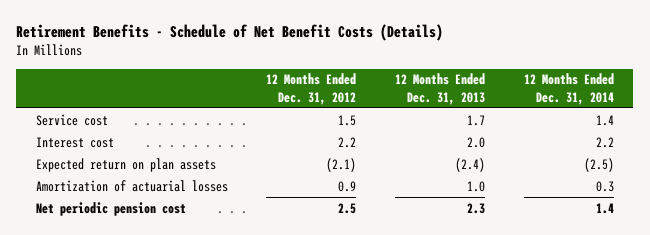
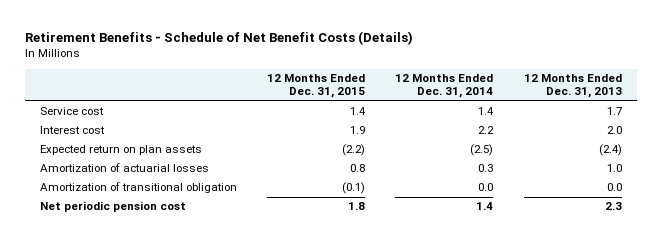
[266,73,357,105] 12 Months Ended Dec. 31, 2012 -> none
none -> [267,74,366,99] 12 Months Ended Dec. 31, 2015
none -> [39,182,237,194] Amortization of transitional obligation

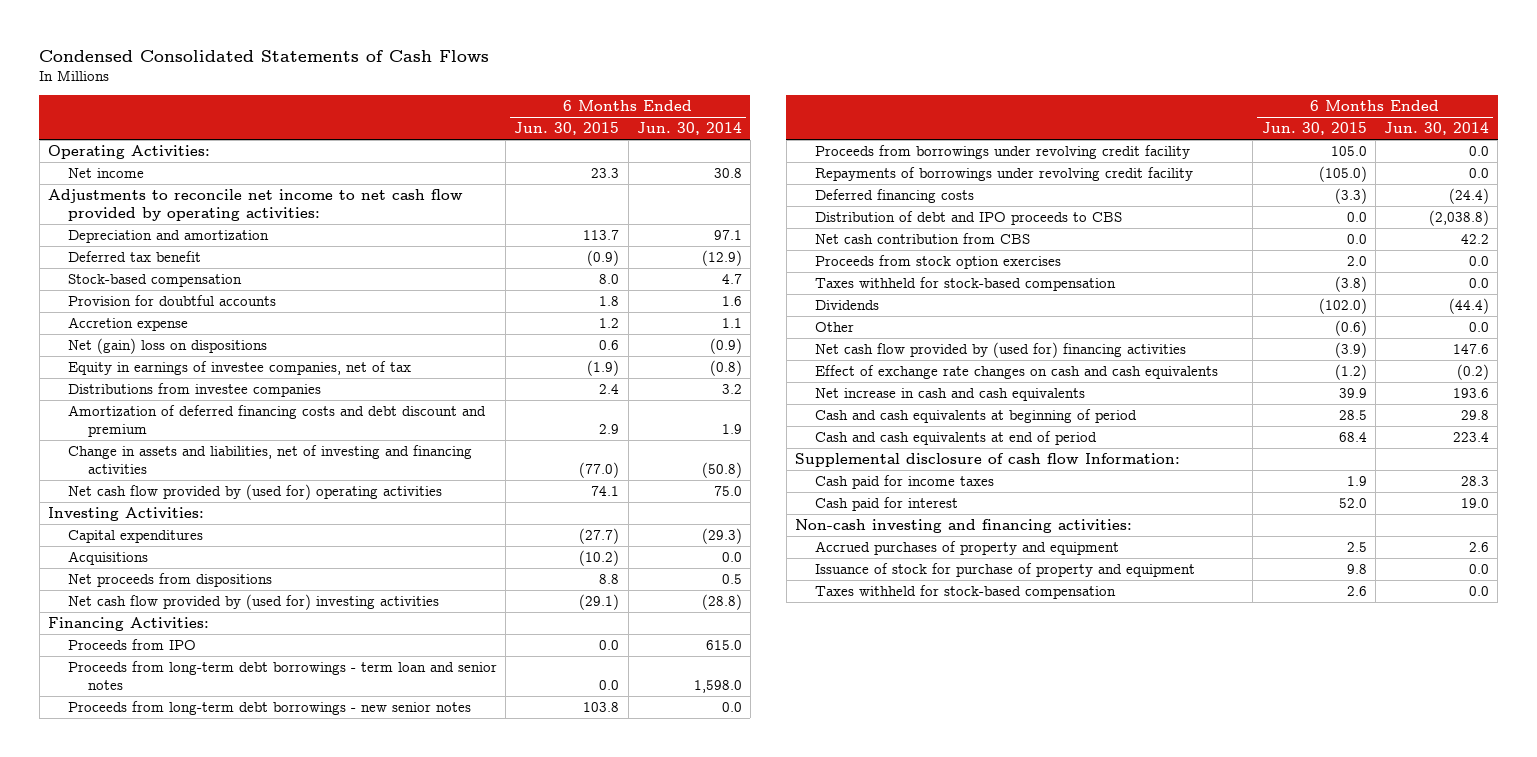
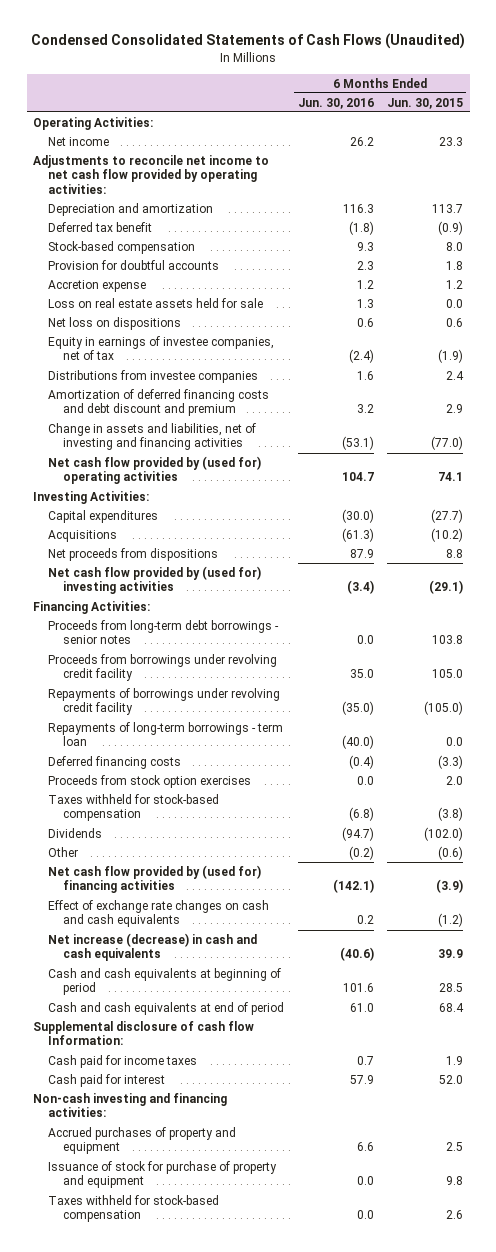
[39,49,490,62] Condensed Consolidated Statements of Cash Flows -> [31,33,466,50] Condensed Consolidated Statements of Cash Flows (Unaudited)
[636,122,742,136] Jun. 30, 2014 -> none
none -> [297,97,374,109] Jun. 30, 2016
none -> [48,297,264,308] Loss on real estate assets held for sale
[68,337,268,354] Net (gain) loss on dispositions -> [48,316,182,330] Net loss on dispositions
[68,638,197,650] Proceeds from IPO -> none
[68,660,498,691] Proceeds from long-term debt borrowings - term loan and senior notes -> none
[68,700,472,715] Proceeds from long-term debt borrowings - new senior notes -> [48,619,280,645] Proceeds from long-term debt borrowings - senior notes
none -> [48,721,284,747] Repayments of long-term borrowings - term loan
[815,210,1123,225] Distribution of debt and IPO proceeds to CBS -> none
[815,232,1031,244] Net cash contribution from CBS -> none
[815,387,1086,401] Net increase in cash and cash equivalents -> [48,932,258,962] Net increase (decrease) in cash and cash equivalents

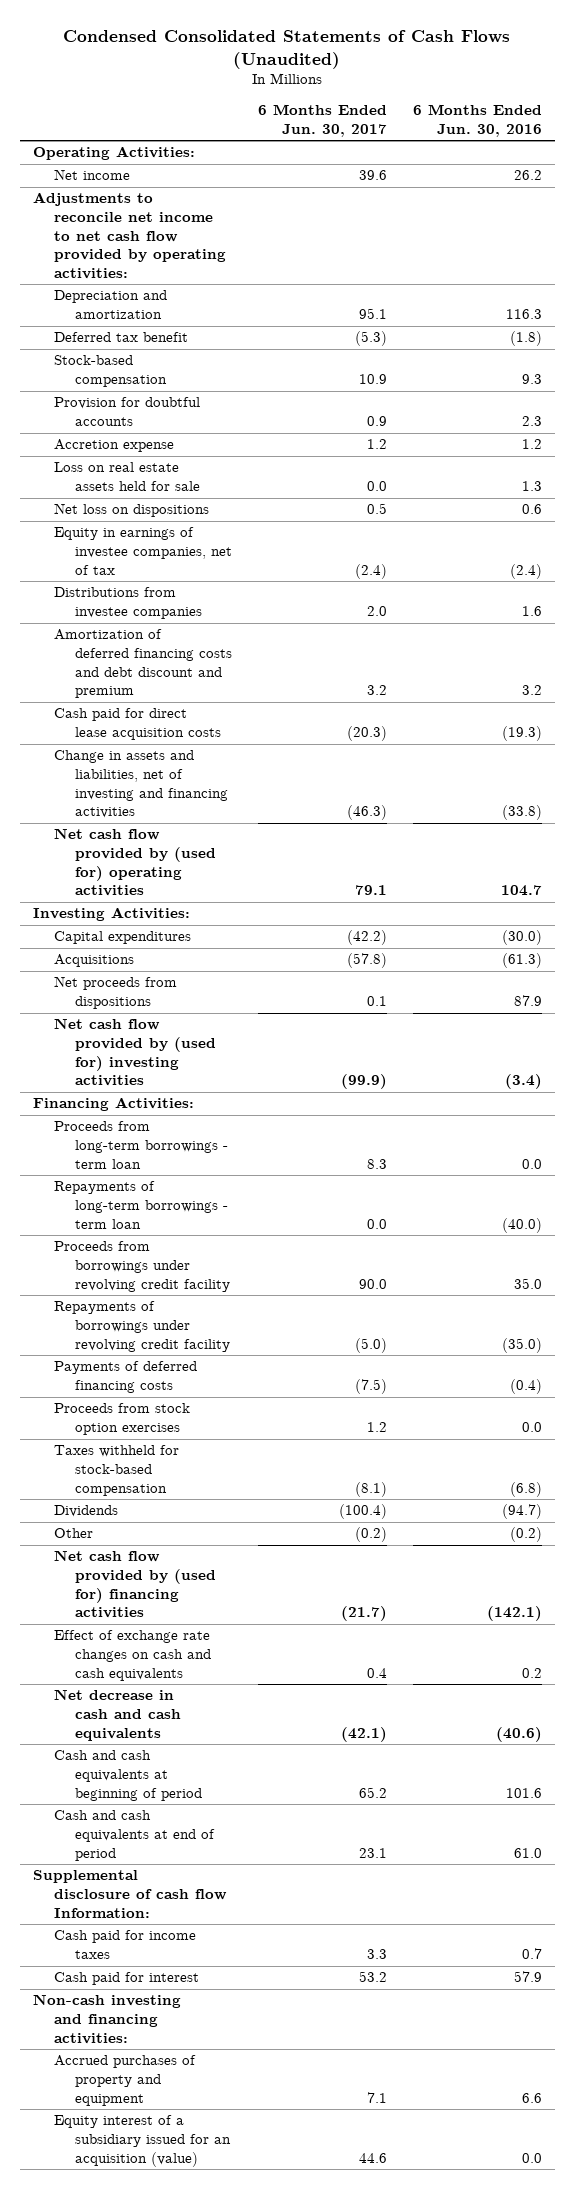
[386,97,463,109] Jun. 30, 2015 -> none
none -> [258,103,388,137] 6 Months Ended Jun. 30, 2017
none -> [54,708,222,741] Cash paid for direct lease acquisition costs
[341,436,374,451] (53.1) -> [502,805,543,821] (33.8)
[48,619,280,645] Proceeds from long-term debt borrowings - senior notes -> [54,1121,229,1169] Proceeds from long-term borrowings - term loan
[48,721,284,747] Repayments of long-term borrowings - term loan -> [54,1181,229,1229] Repayments of long-term borrowings - term loan
[48,755,182,769] Deferred financing costs -> [54,1361,198,1394] Payments of deferred financing costs
[48,932,258,962] Net increase (decrease) in cash and cash equivalents -> [54,1689,182,1741] Net decrease in cash and cash equivalents
[48,1160,278,1189] Issuance of stock for purchase of property and equipment -> none
[48,1194,220,1223] Taxes withheld for stock-based compensation -> none
none -> [54,2115,232,2167] Equity interest of a subsidiary issued for an acquisition (value)

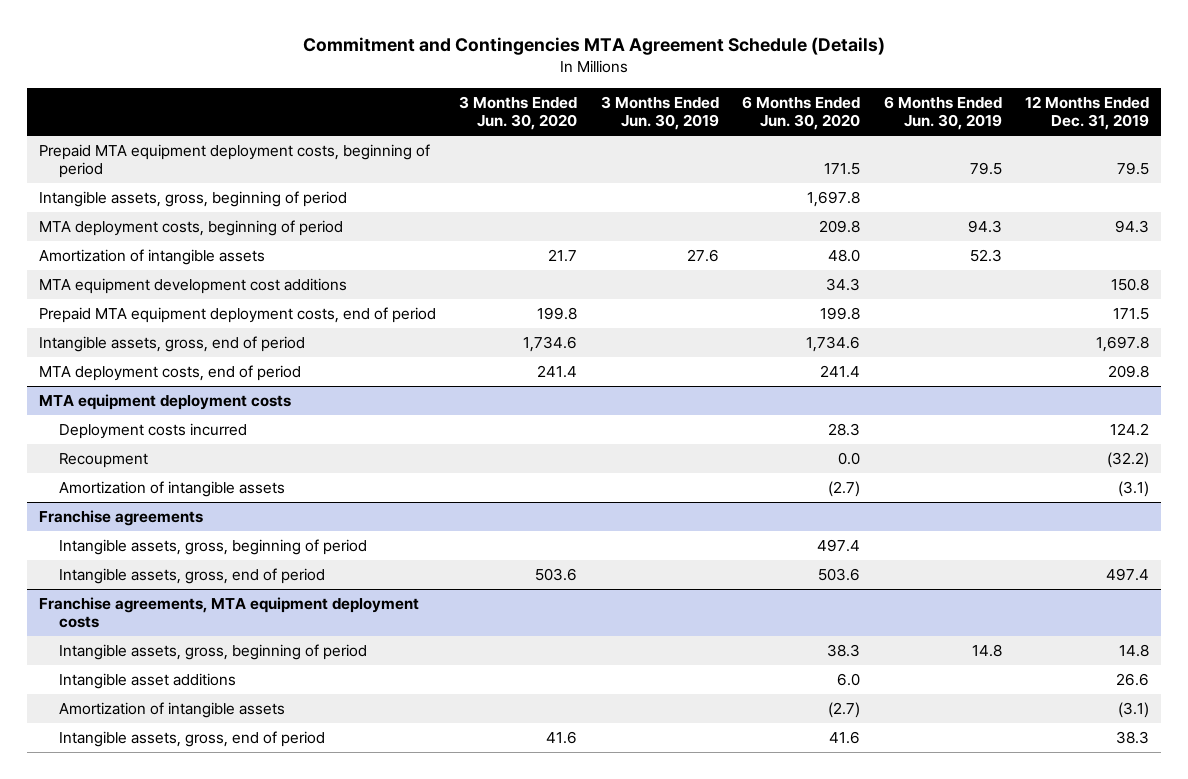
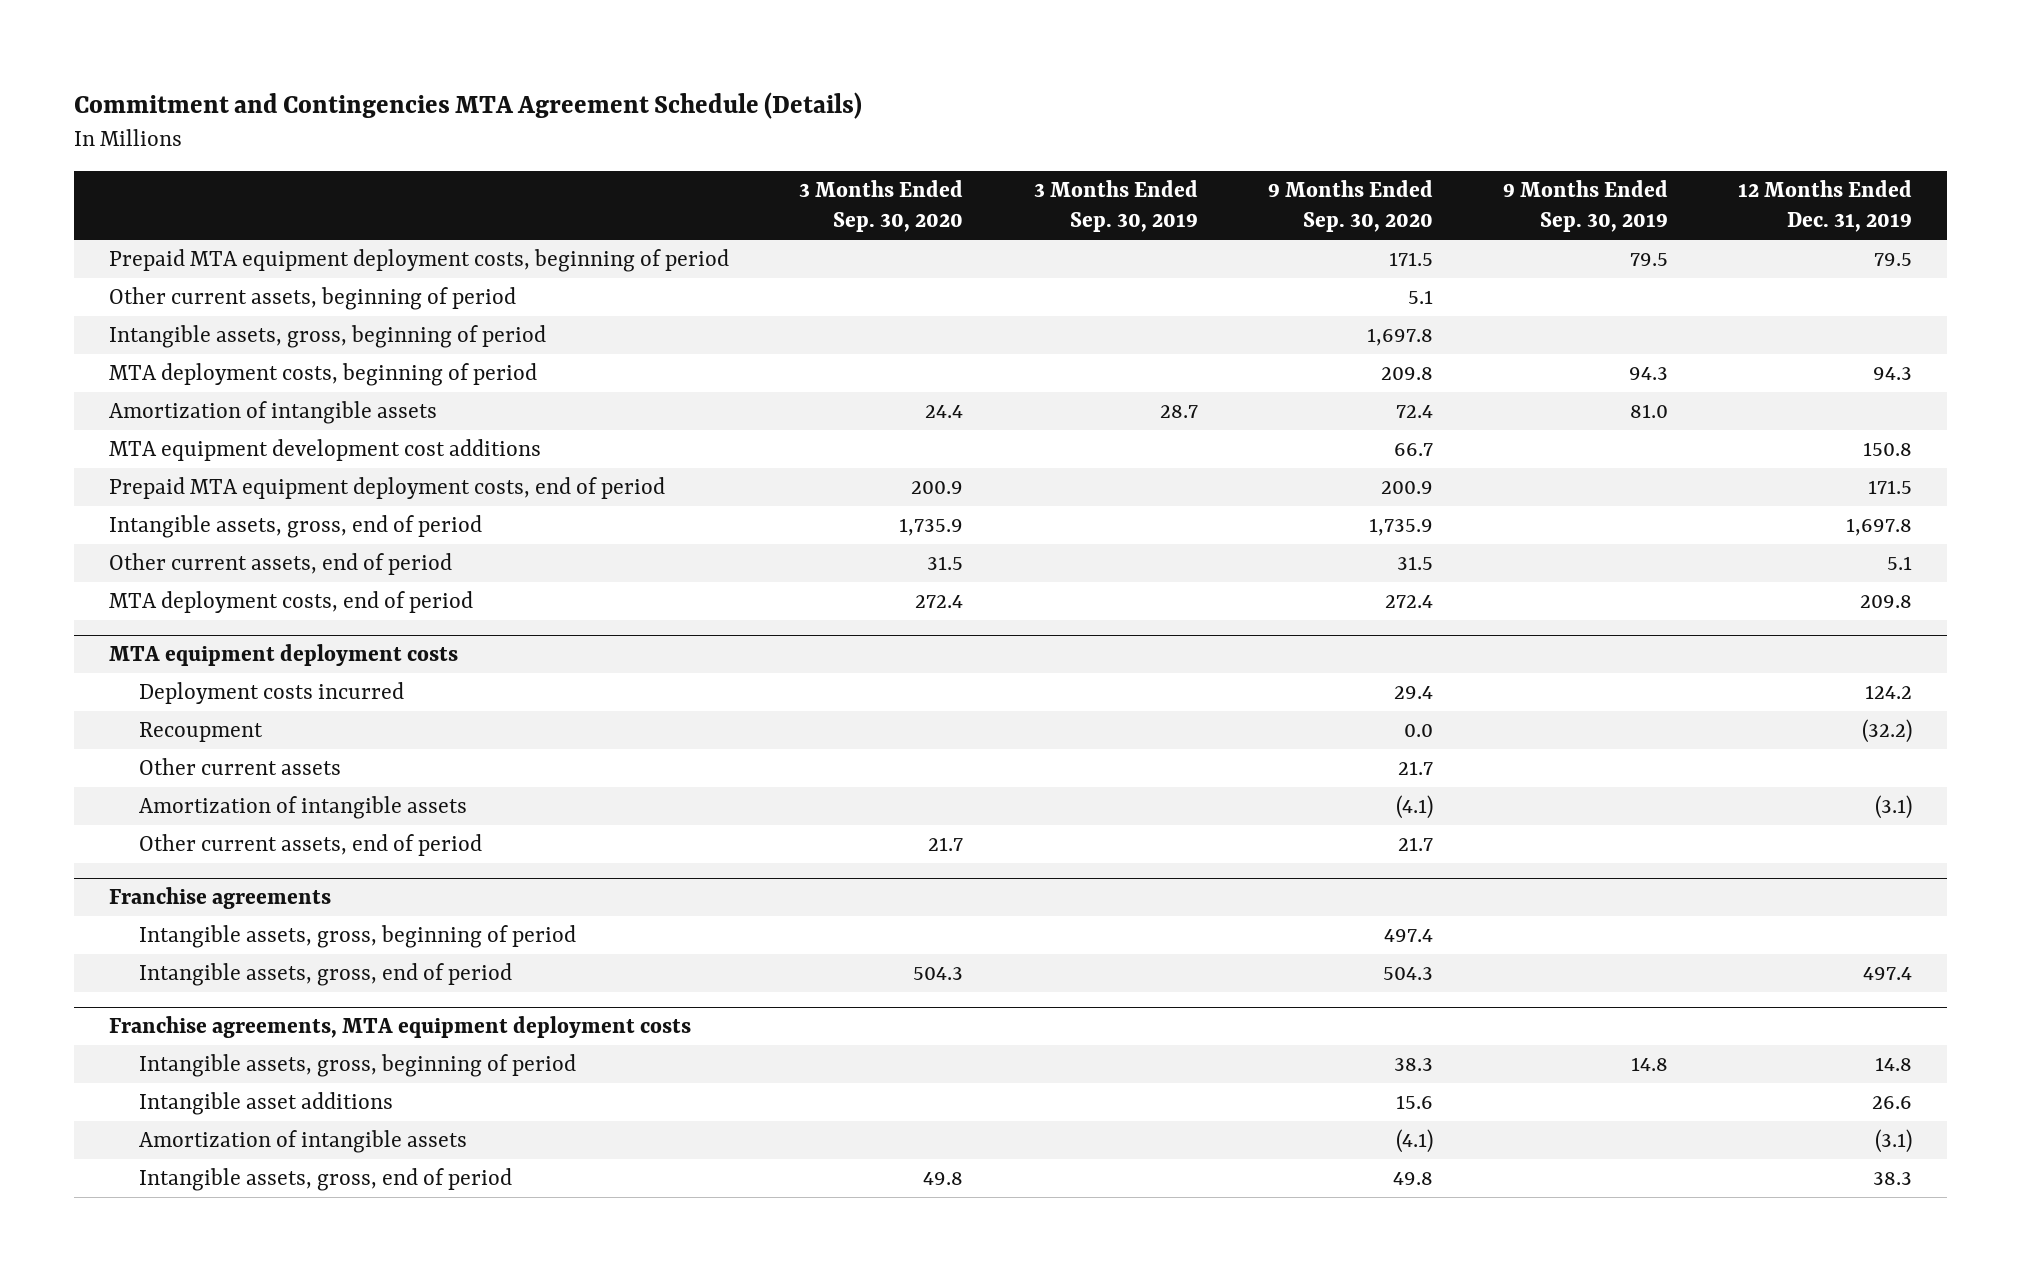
[459,96,578,131] 3 Months Ended Jun. 30, 2020 -> none
[600,96,719,131] 3 Months Ended Jun. 30, 2019 -> none
[742,96,861,131] 6 Months Ended Jun. 30, 2020 -> none
[883,96,1002,131] 6 Months Ended Jun. 30, 2019 -> none
none -> [799,180,964,233] 3 Months Ended Sep. 30, 2020
none -> [1033,180,1198,233] 3 Months Ended Sep. 30, 2019
none -> [1267,180,1433,233] 9 Months Ended Sep. 30, 2020
none -> [1502,180,1668,233] 9 Months Ended Sep. 30, 2019
none -> [109,286,517,310] Other current assets, beginning of period
none -> [109,552,453,575] Other current assets, end of period
none -> [139,757,342,775] Other current assets
none -> [139,833,483,856] Other current assets, end of period

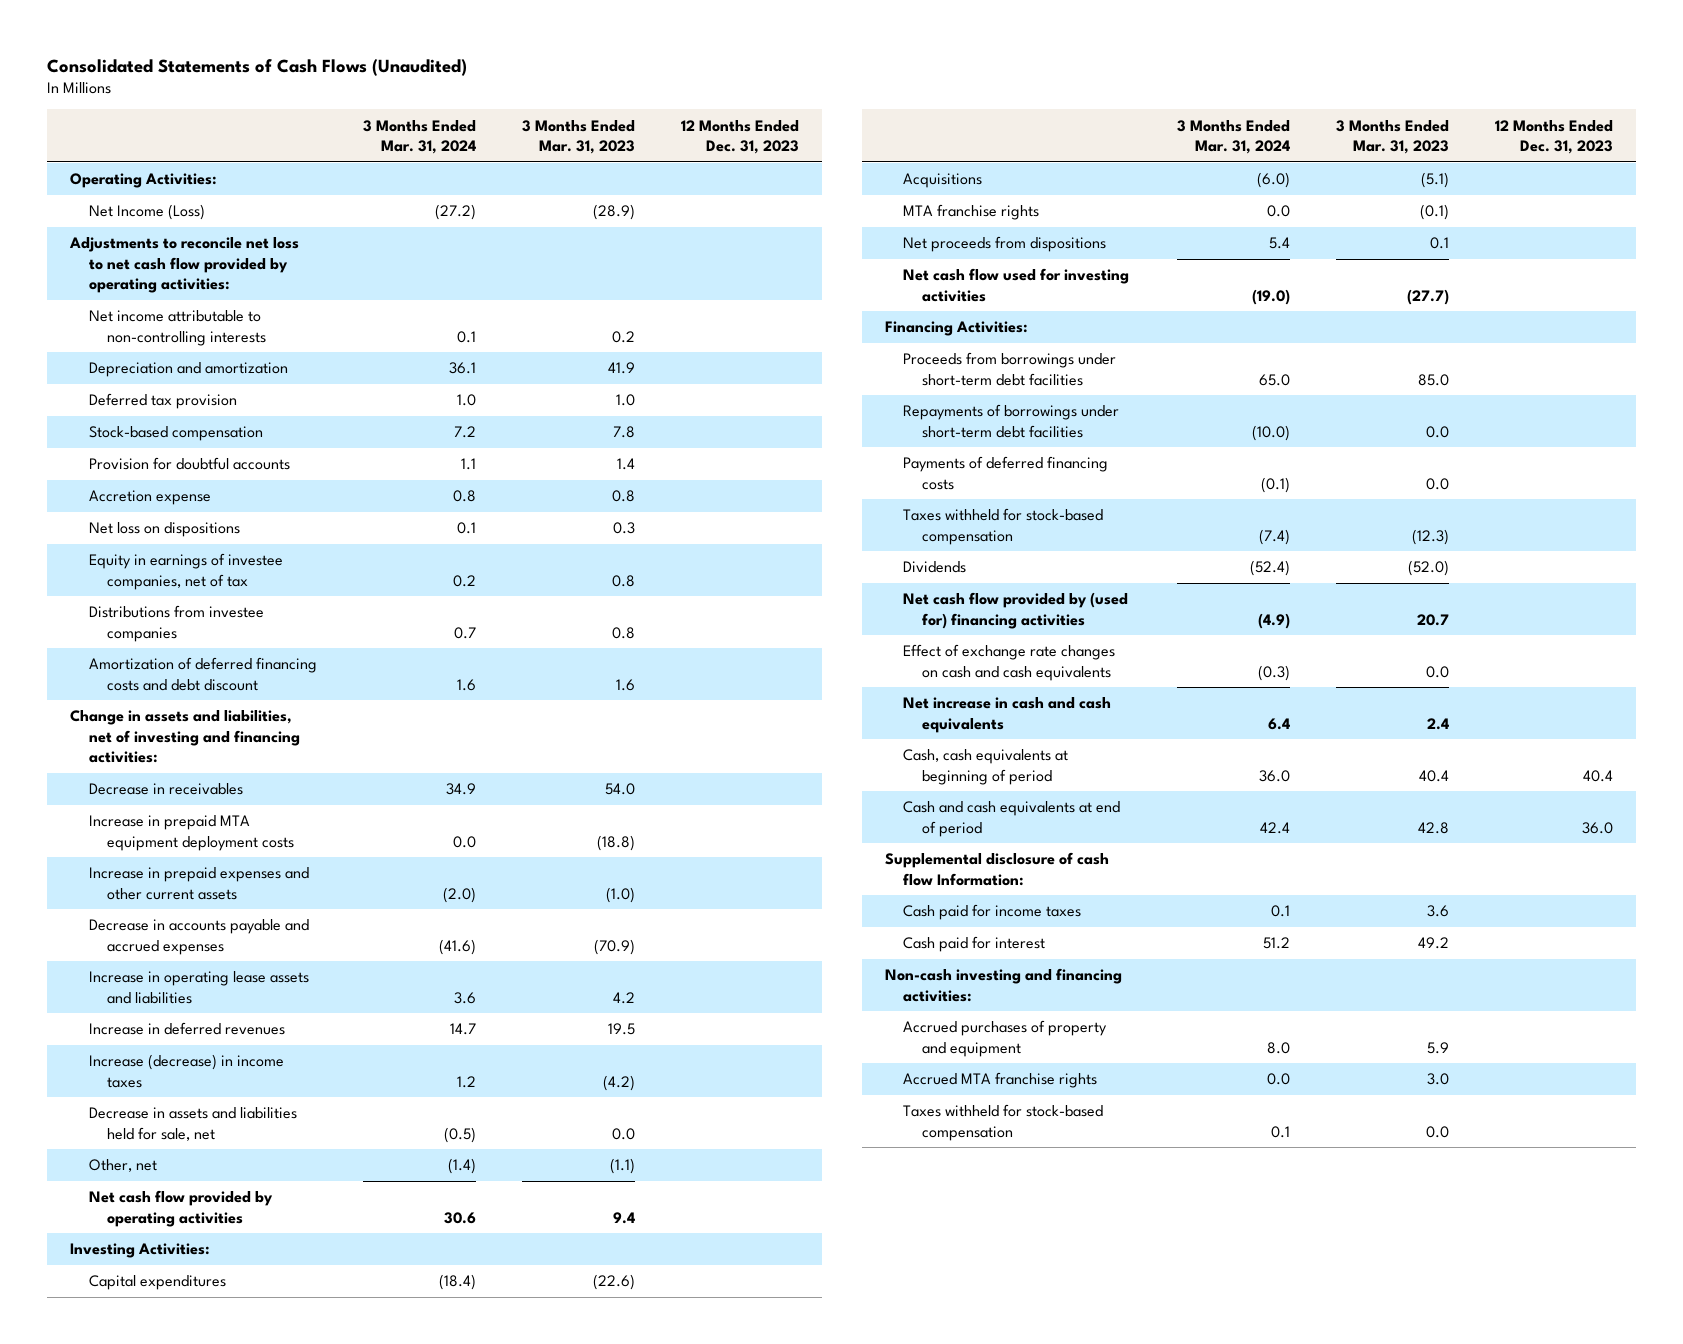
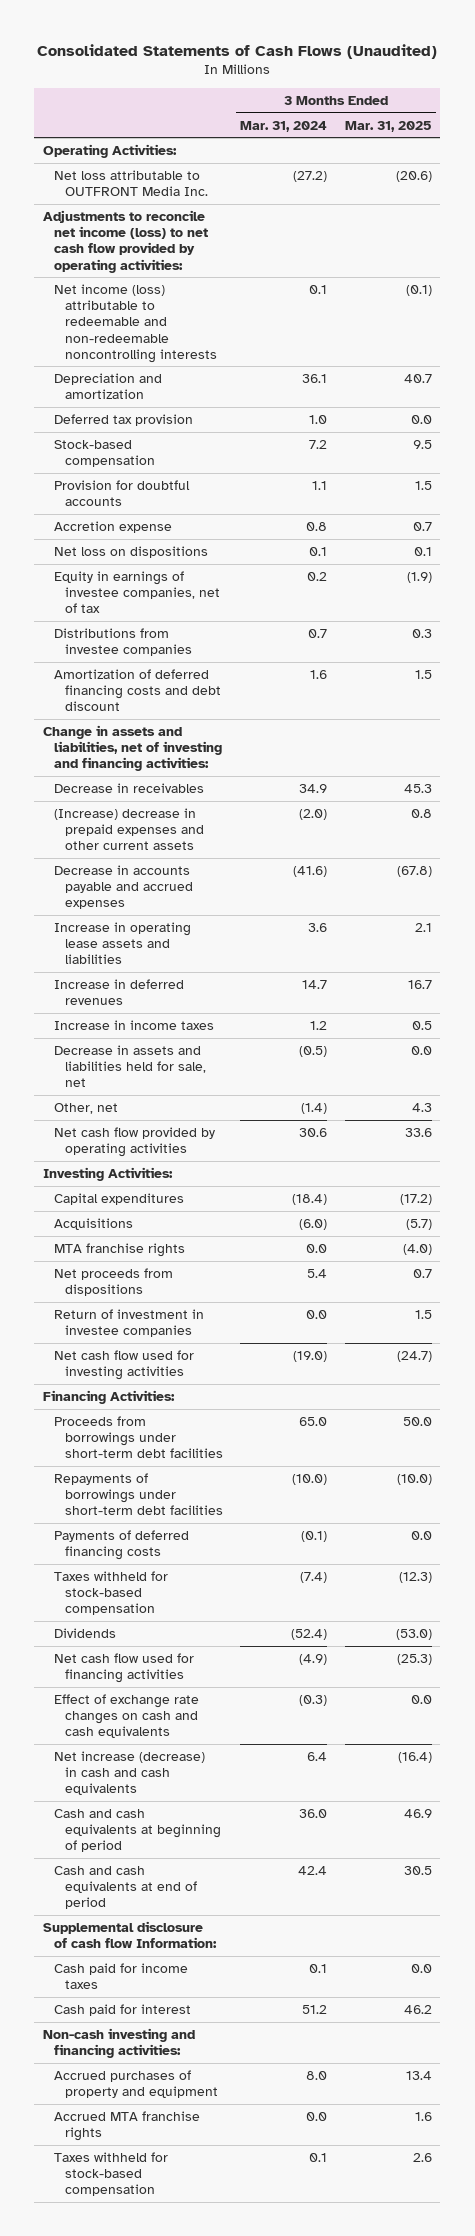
[521,119,635,154] 3 Months Ended Mar. 31, 2023 -> none
[680,119,799,154] 12 Months Ended Dec. 31, 2023 -> none
none -> [344,120,432,132] Mar. 31, 2025
[88,204,205,221] Net Income (Loss) -> [54,170,209,197] Net loss attributable to OUTFRONT Media Inc.
[69,237,300,293] Adjustments to reconcile net loss to net cash flow provided by operating activities: -> [43,210,209,273] Adjustments to reconcile net income (loss) to net cash flow provided by operating activities:
[88,310,267,346] Net income attributable to non-controlling interests -> [54,284,218,363] Net income (loss) attributable to redeemable and non-redeemable noncontrolling interests
[88,815,295,851] Increase in prepaid MTA equipment deployment costs -> none
[88,867,309,900] Increase in prepaid expenses and other current assets -> [54,808,205,851] (Increase) decrease in prepaid expenses and other current assets
[88,1054,284,1088] Increase (decrease) in income taxes -> [54,1020,215,1031] Increase in income taxes
none -> [54,1309,205,1338] Return of investment in investee companies
[903,592,1129,629] Net cash flow provided by (used for) financing activities -> [54,1653,195,1684] Net cash flow used for financing activities
[903,697,1112,733] Net increase in cash and cash equivalents -> [54,1751,206,1796] Net increase (decrease) in cash and cash equivalents
[903,749,1069,785] Cash, cash equivalents at beginning of period -> [54,1809,222,1853] Cash and cash equivalents at beginning of period

